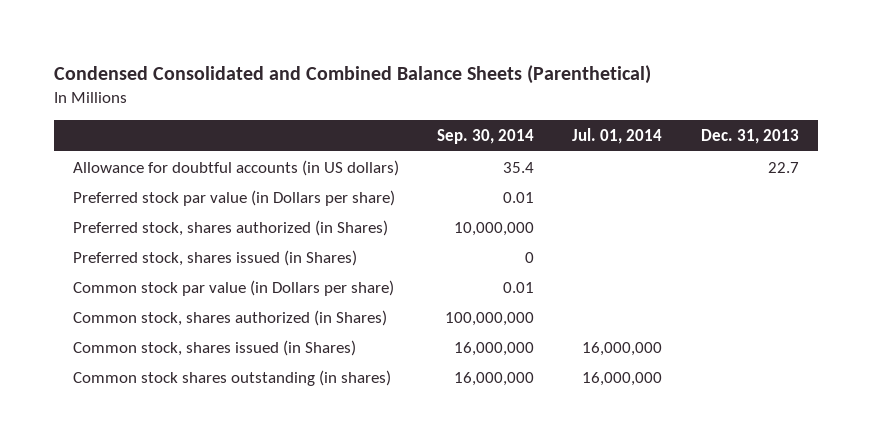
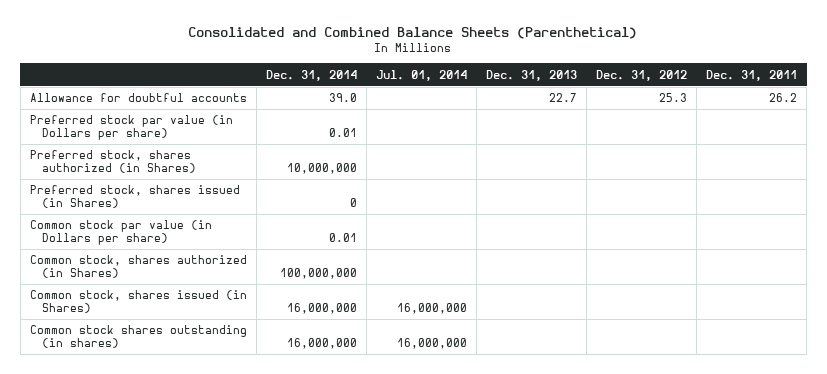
[53,65,651,85] Condensed Consolidated and Combined Balance Sheets (Parenthetical) -> [188,27,638,40] Consolidated and Combined Balance Sheets (Parenthetical)
[437,129,535,145] Sep. 30, 2014 -> none
none -> [265,69,357,81] Dec. 31, 2014
none -> [596,69,688,81] Dec. 31, 2012
none -> [706,69,798,81] Dec. 31, 2011
[73,159,400,176] Allowance for doubtful accounts (in US dollars) -> [29,93,247,103] Allowance for doubtful accounts

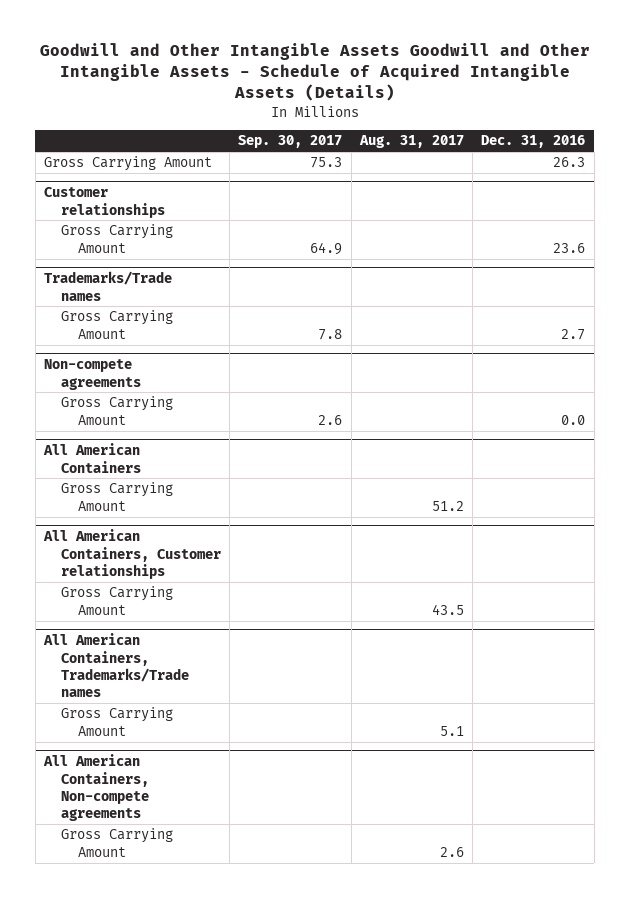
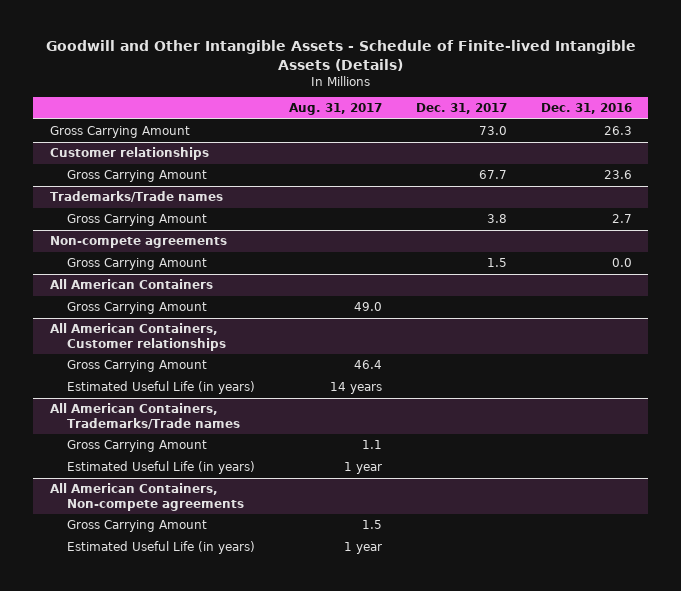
[39,43,590,102] Goodwill and Other Intangible Assets Goodwill and Other Intangible Assets - Schedule of Acquired Intangible Assets (Details) -> [45,40,636,71] Goodwill and Other Intangible Assets - Schedule of Finite-lived Intangible Assets (Details)
[238,135,343,149] Sep. 30, 2017 -> none
none -> [415,103,507,115] Dec. 31, 2017
[431,500,464,511] 51.2 -> [353,302,382,312] 49.0
[431,603,464,615] 43.5 -> [353,360,382,370] 46.4
none -> [67,381,256,395] Estimated Useful Life (in years)
[439,725,464,736] 5.1 -> [361,440,382,450] 1.1
none -> [67,461,256,475] Estimated Useful Life (in years)
[439,846,464,857] 2.6 -> [361,520,382,530] 1.5
none -> [67,541,256,555] Estimated Useful Life (in years)

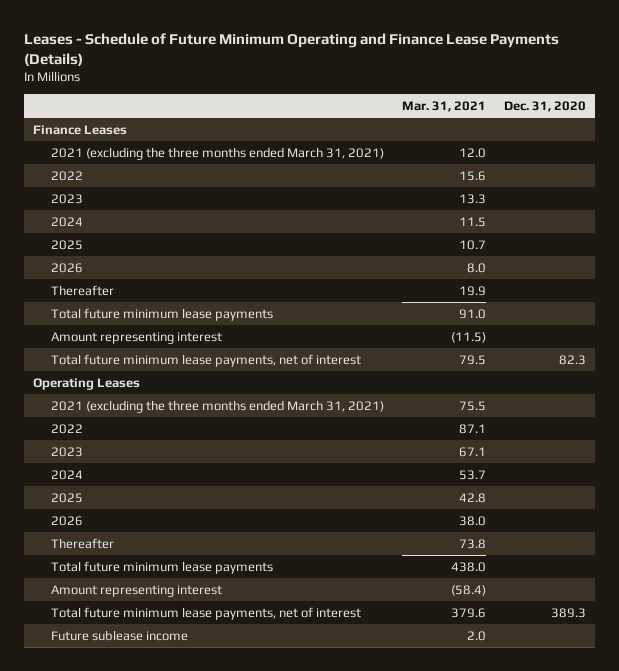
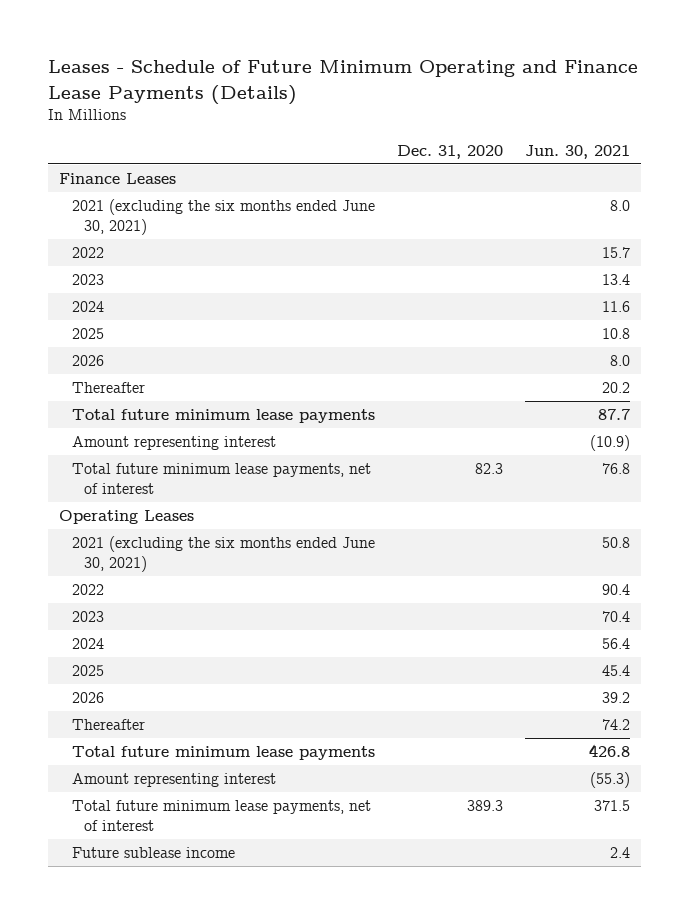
[401,100,486,112] Mar. 31, 2021 -> none
none -> [524,144,630,159] Jun. 30, 2021
[50,146,384,160] 2021 (excluding the three months ended March 31, 2021) -> [71,199,375,236] 2021 (excluding the six months ended June 30, 2021)
[50,399,384,413] 2021 (excluding the three months ended March 31, 2021) -> [71,536,375,573] 2021 (excluding the six months ended June 30, 2021)

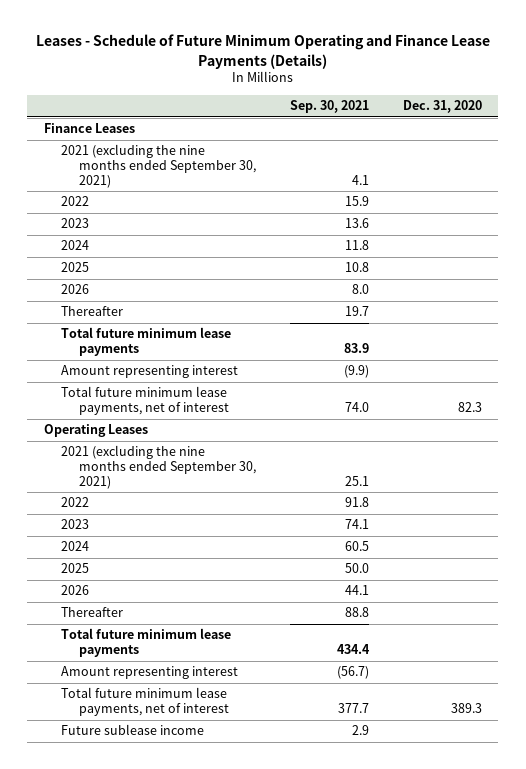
[524,144,630,159] Jun. 30, 2021 -> none
none -> [289,100,369,114] Sep. 30, 2021
[71,199,375,236] 2021 (excluding the six months ended June 30, 2021) -> [61,144,256,188] 2021 (excluding the nine months ended September 30, 2021)
[71,536,375,573] 2021 (excluding the six months ended June 30, 2021) -> [61,445,256,489] 2021 (excluding the nine months ended September 30, 2021)

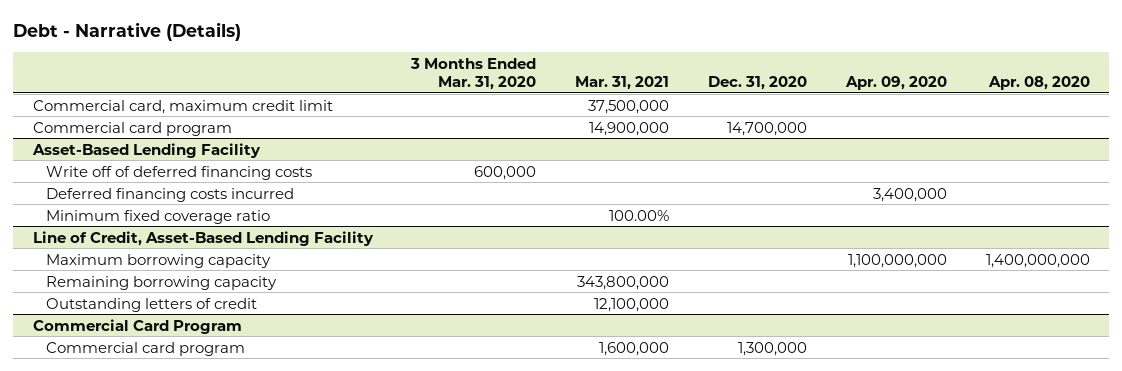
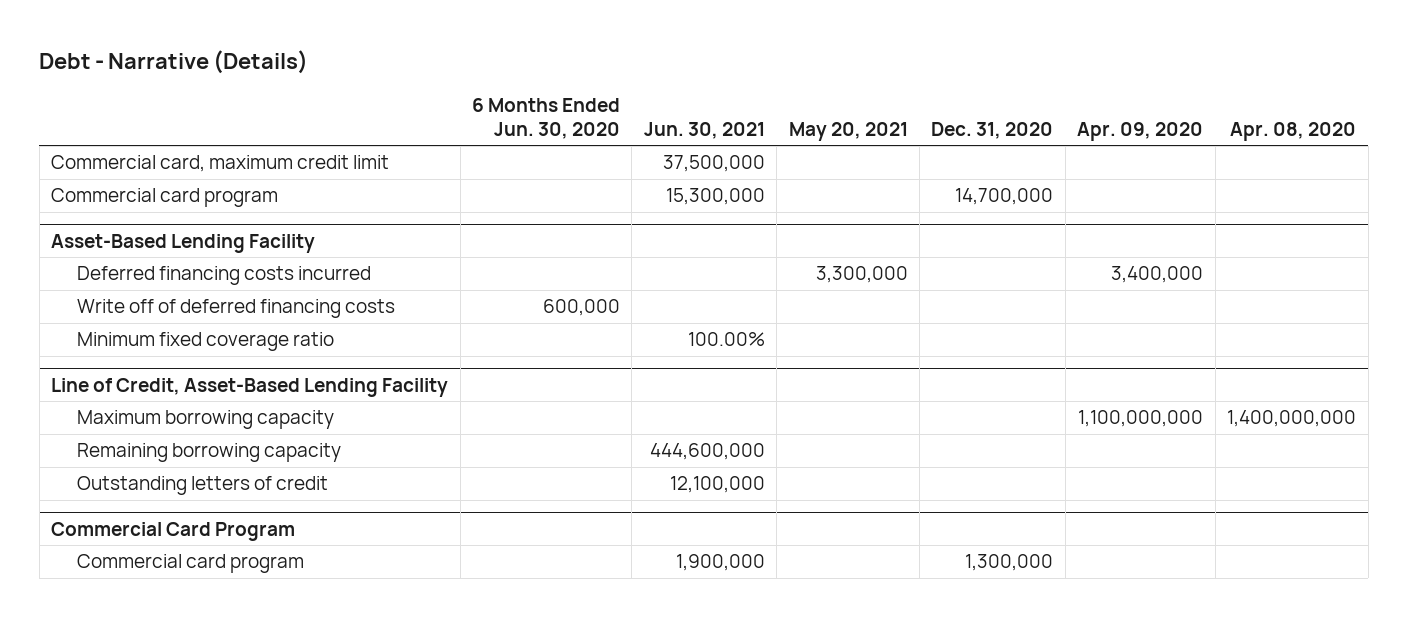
[410,57,537,91] 3 Months Ended Mar. 31, 2020 -> none
[575,76,670,91] Mar. 31, 2021 -> none
none -> [472,97,621,140] 6 Months Ended Jun. 30, 2020
none -> [643,122,765,140] Jun. 30, 2021
none -> [788,122,908,142] May 20, 2021
[45,165,312,180] Write off of deferred financing costs -> [77,299,396,319] Write off of deferred financing costs

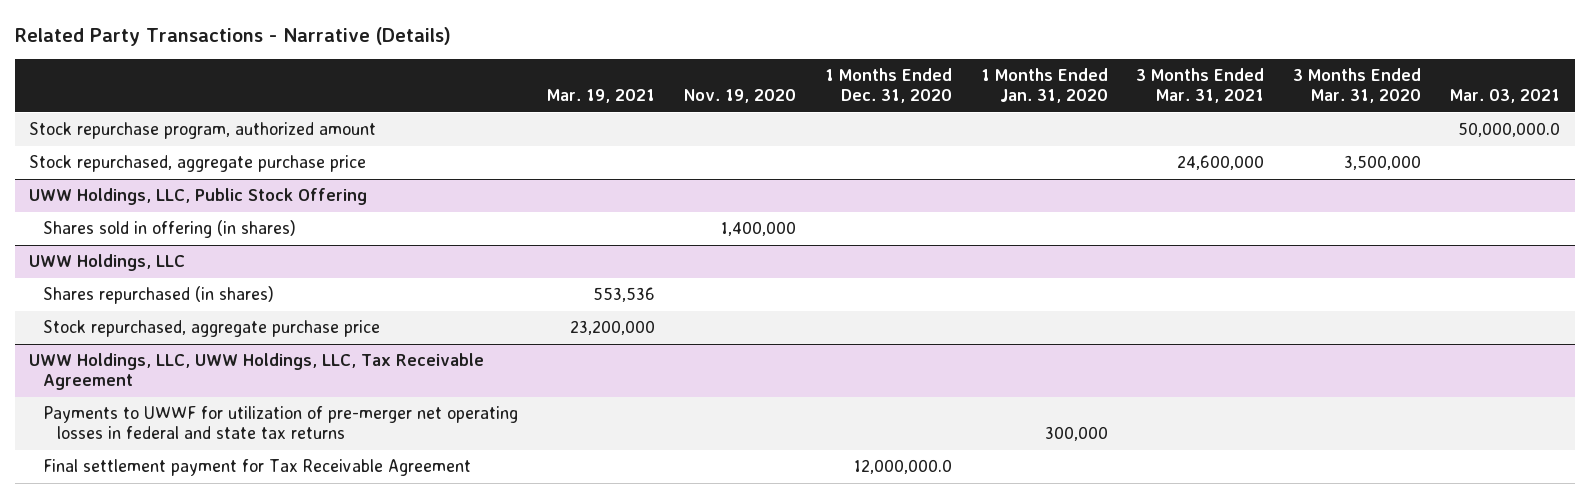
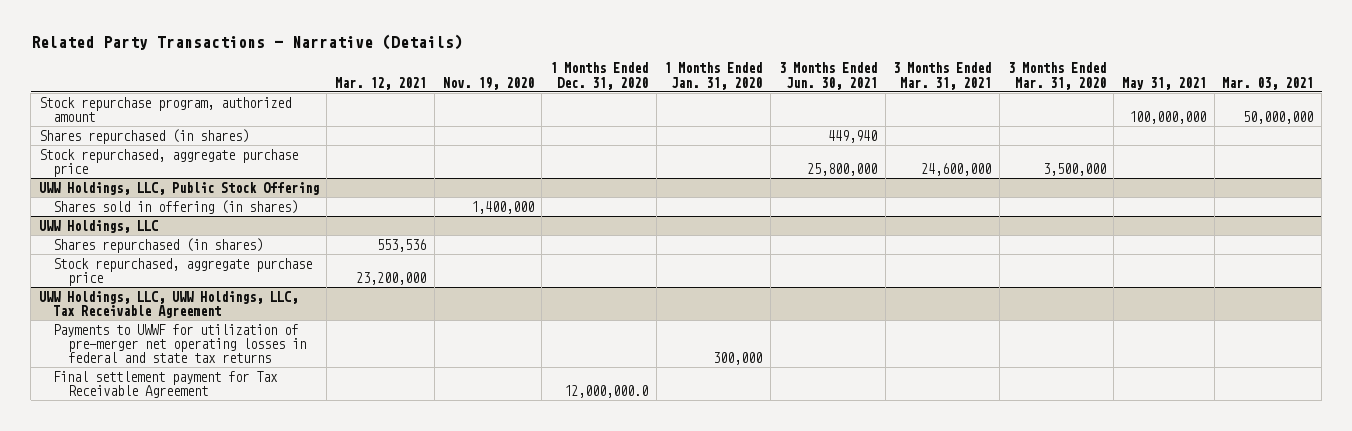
[546,89,655,104] Mar. 19, 2021 -> none
none -> [335,76,427,90] Mar. 12, 2021
none -> [778,62,877,90] 3 Months Ended Jun. 30, 2021
none -> [1122,76,1207,90] May 31, 2021
[1458,122,1561,138] 50,000,000.0 -> [1243,110,1314,124] 50,000,000
none -> [38,128,249,144] Shares repurchased (in shares)

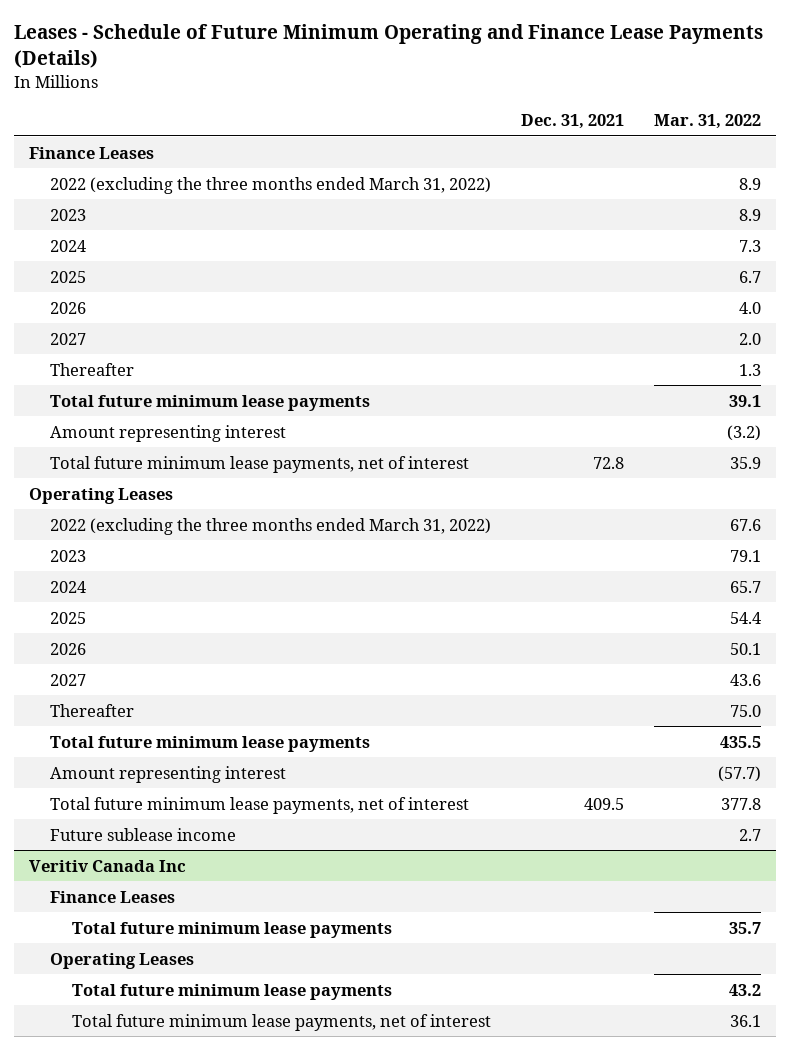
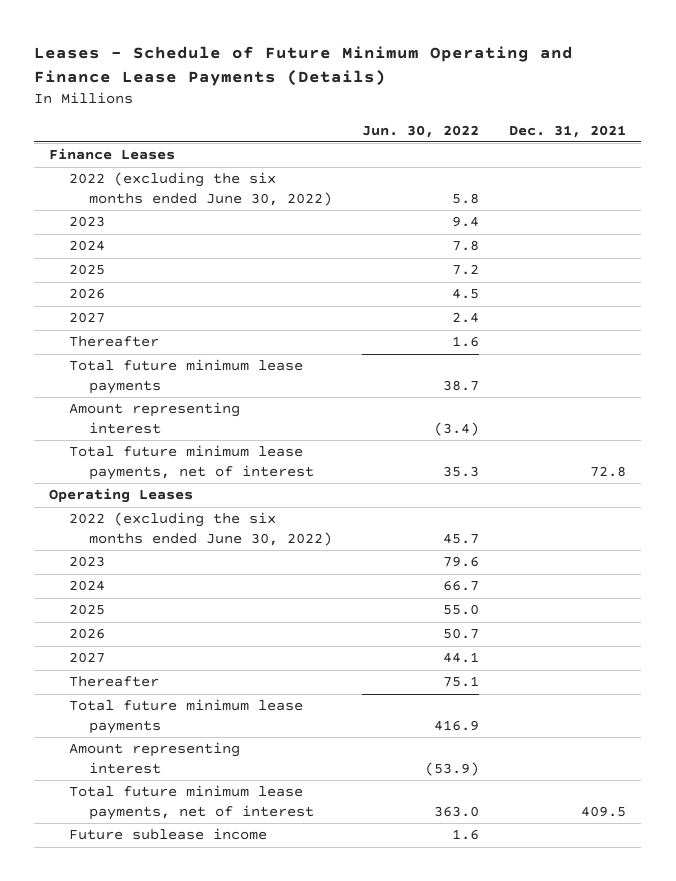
[653,114,761,130] Mar. 31, 2022 -> none
none -> [362,124,480,138] Jun. 30, 2022
[50,176,492,194] 2022 (excluding the three months ended March 31, 2022) -> [69,172,332,206] 2022 (excluding the six months ended June 30, 2022)
[50,517,492,535] 2022 (excluding the three months ended March 31, 2022) -> [69,512,332,546] 2022 (excluding the six months ended June 30, 2022)
[28,859,186,872] Veritiv Canada Inc -> none
[50,890,176,903] Finance Leases -> none
[71,921,392,938] Total future minimum lease payments -> none
[50,952,195,969] Operating Leases -> none
[71,983,392,1000] Total future minimum lease payments -> none
[71,1013,491,1031] Total future minimum lease payments, net of interest -> none

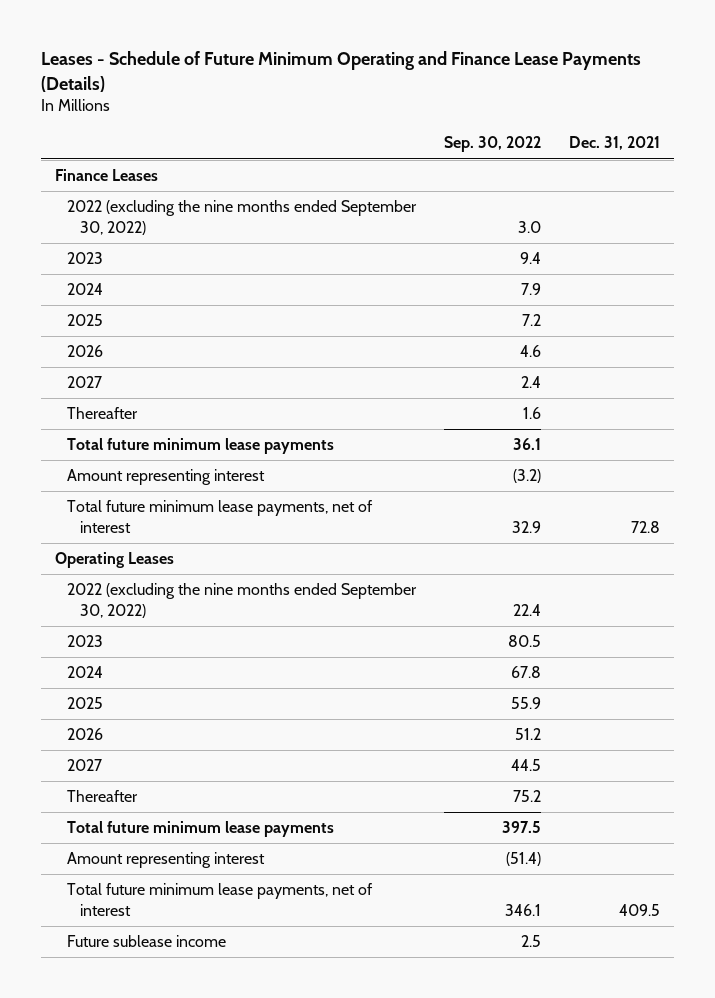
[362,124,480,138] Jun. 30, 2022 -> none
none -> [443,136,541,153] Sep. 30, 2022
[69,172,332,206] 2022 (excluding the six months ended June 30, 2022) -> [67,200,418,235] 2022 (excluding the nine months ended September 30, 2022)
[69,512,332,546] 2022 (excluding the six months ended June 30, 2022) -> [67,583,418,618] 2022 (excluding the nine months ended September 30, 2022)

